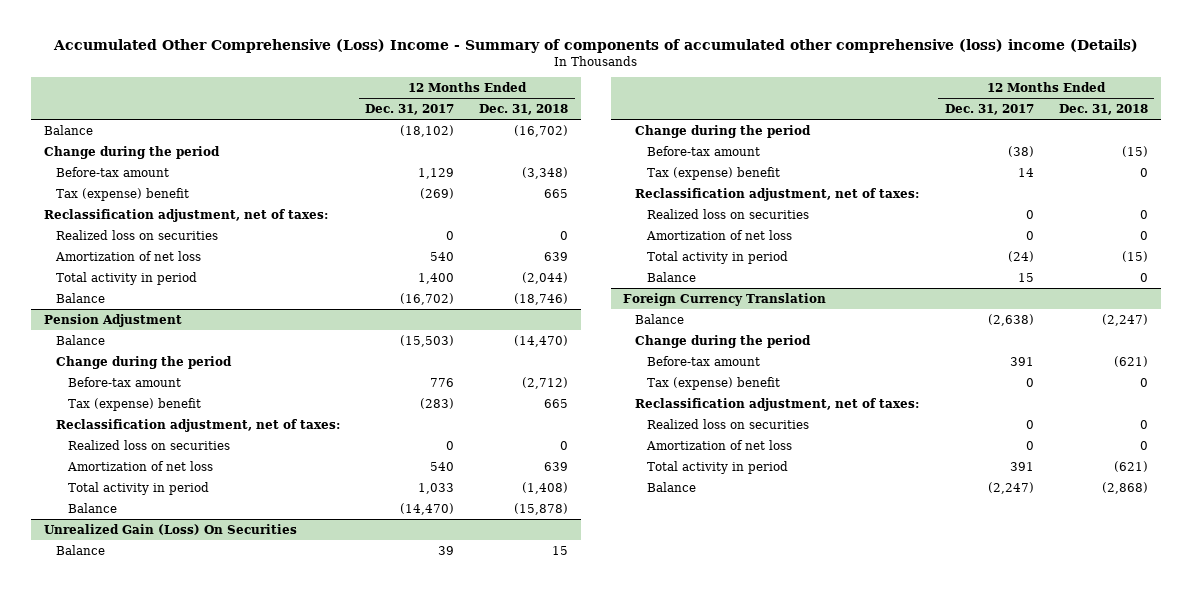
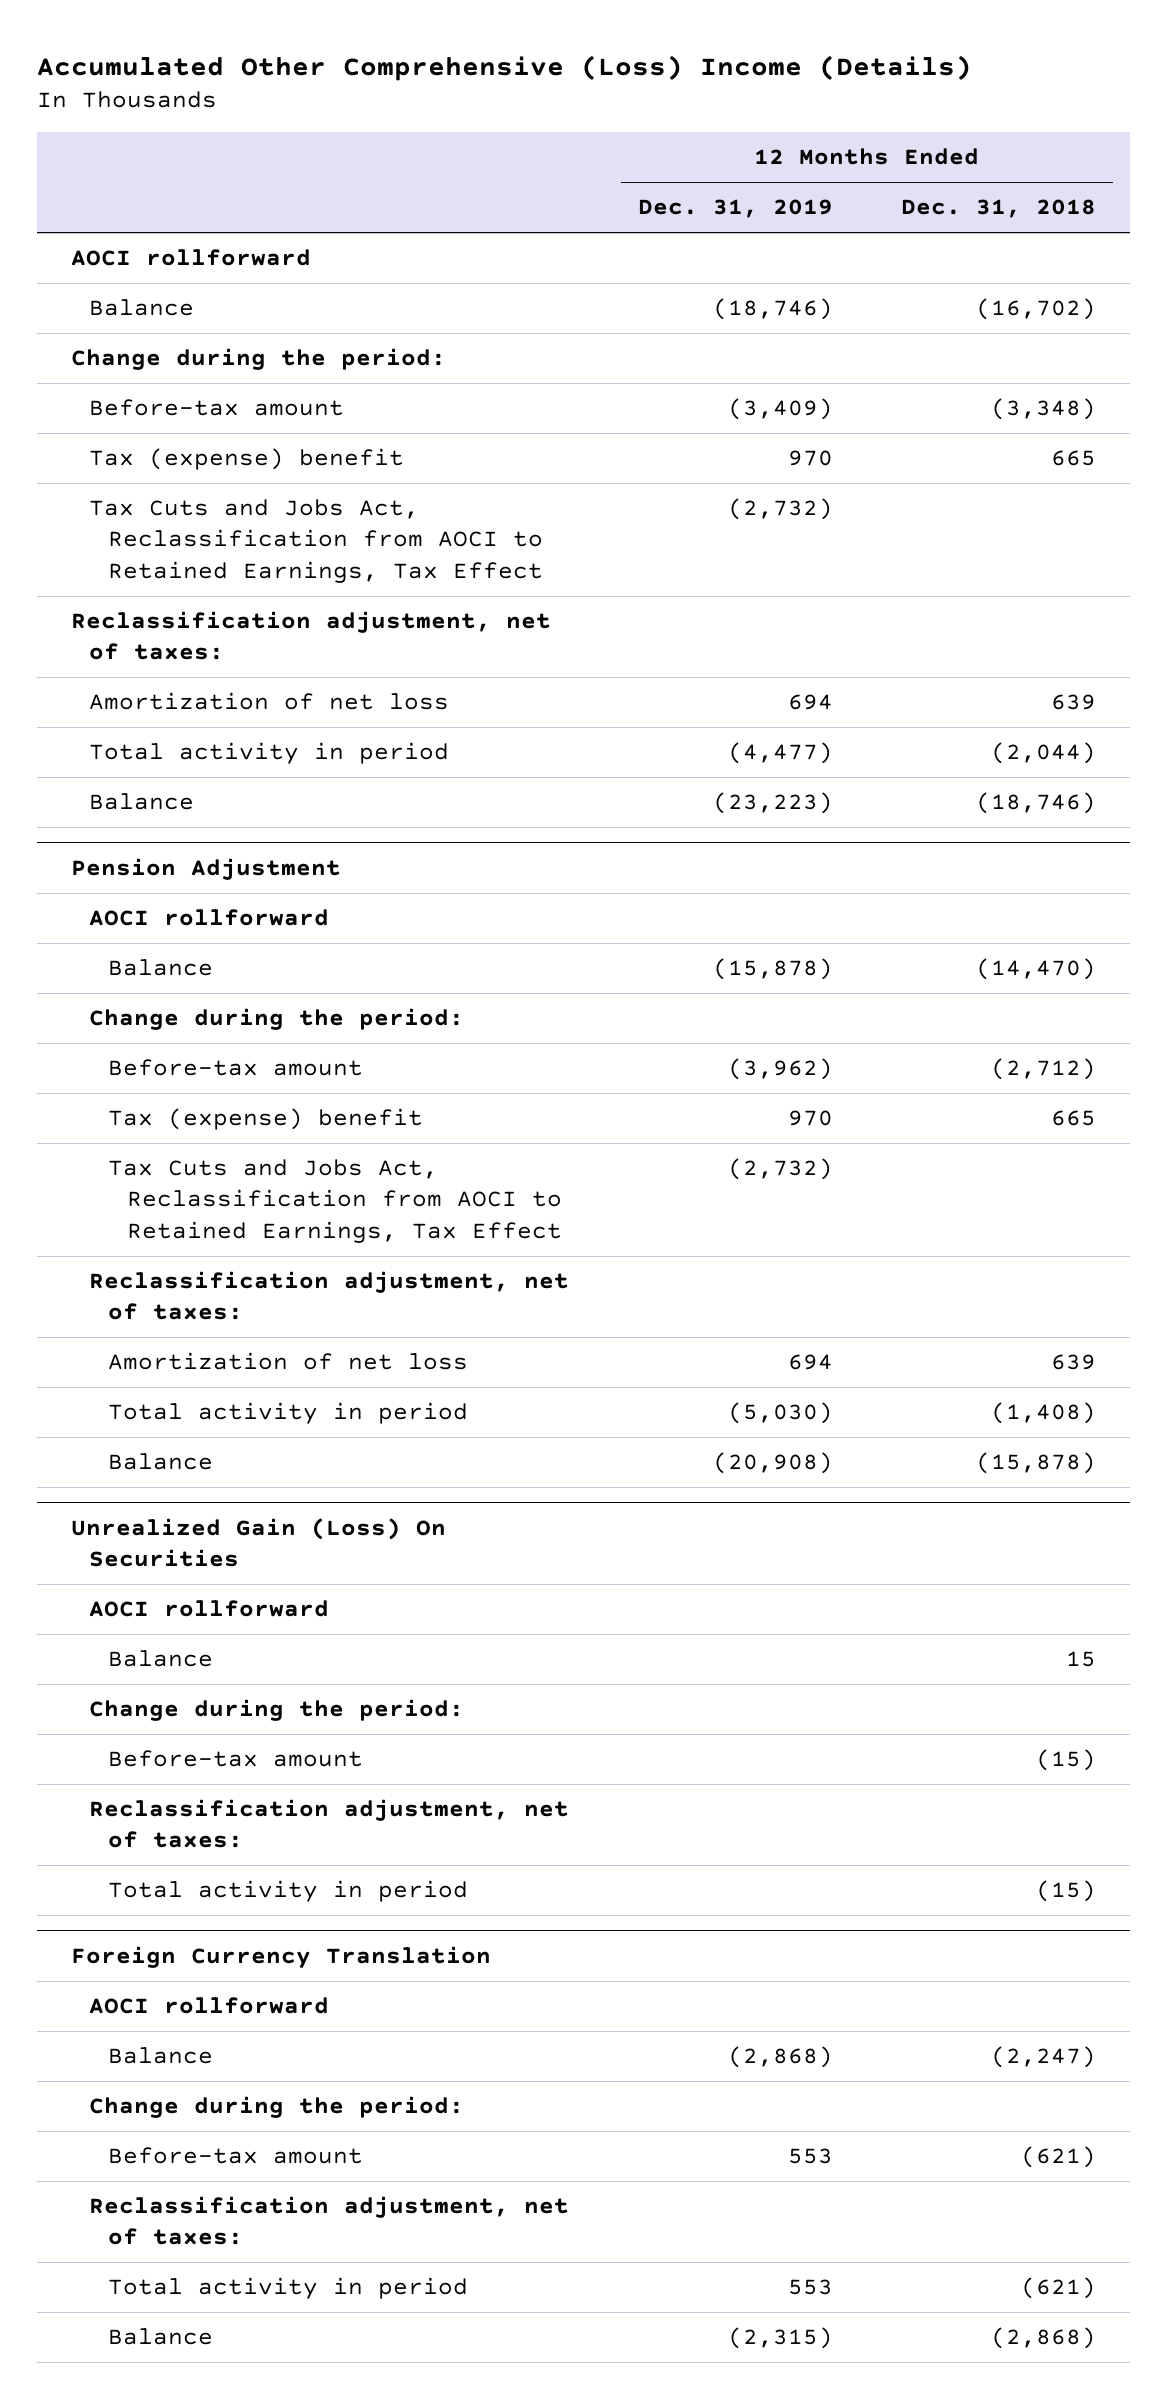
[52,38,1138,53] Accumulated Other Comprehensive (Loss) Income - Summary of components of accumulated other comprehensive (loss) income (Details) -> [36,54,972,81] Accumulated Other Comprehensive (Loss) Income (Details)
[364,104,454,116] Dec. 31, 2017 -> none
none -> [637,199,833,219] Dec. 31, 2019
none -> [70,249,311,267] AOCI rollforward
[43,145,220,159] Change during the period -> [70,348,446,371] Change during the period:
none -> [89,499,544,583] Tax Cuts and Jobs Act, Reclassification from AOCI to Retained Earnings, Tax Effect
[55,229,218,240] Realized loss on securities -> none
none -> [89,909,330,927] AOCI rollforward
[55,355,232,369] Change during the period -> [89,1008,465,1031] Change during the period:
none -> [108,1159,562,1243] Tax Cuts and Jobs Act, Reclassification from AOCI to Retained Earnings, Tax Effect
[67,439,230,450] Realized loss on securities -> none
none -> [89,1600,330,1618] AOCI rollforward
[635,124,812,138] Change during the period -> [89,1699,465,1722] Change during the period:
[647,166,781,180] Tax (expense) benefit -> none
[647,208,810,219] Realized loss on securities -> none
[646,229,793,240] Amortization of net loss -> none
[647,271,697,282] Balance -> none
none -> [89,1997,330,2015] AOCI rollforward
[635,334,812,348] Change during the period -> [89,2096,465,2119] Change during the period:
[647,376,781,390] Tax (expense) benefit -> none
[647,418,810,429] Realized loss on securities -> none
[646,439,793,450] Amortization of net loss -> none

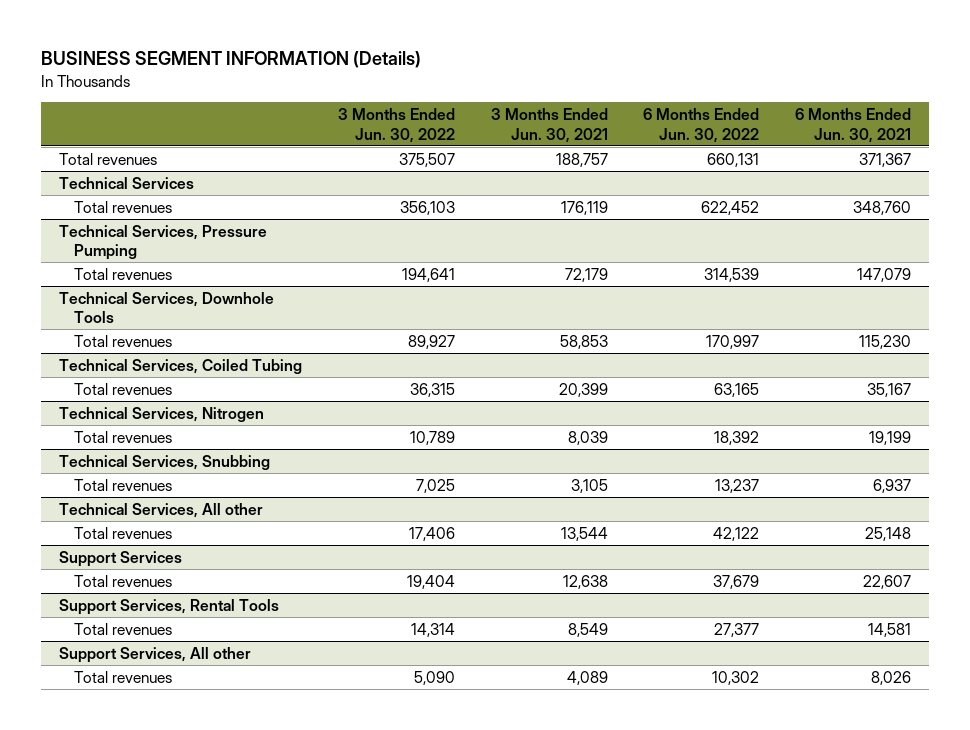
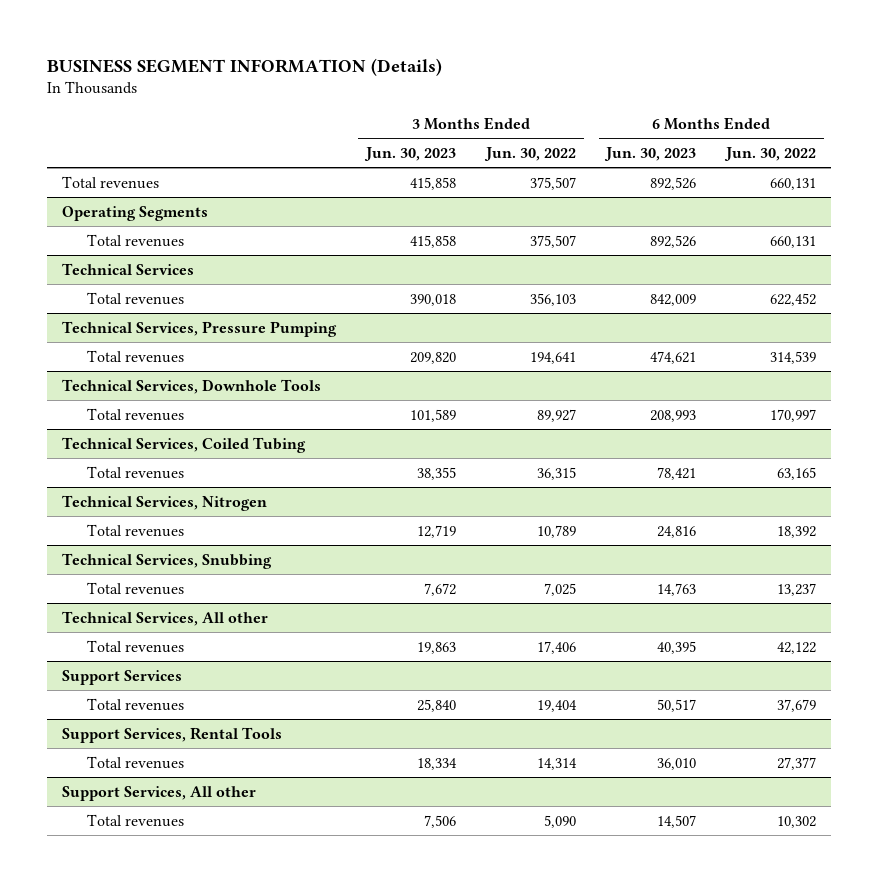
[490,107,608,143] 3 Months Ended Jun. 30, 2021 -> none
[795,107,912,143] 6 Months Ended Jun. 30, 2021 -> none
none -> [363,146,456,161] Jun. 30, 2023
none -> [604,146,697,161] Jun. 30, 2023
none -> [61,205,208,221] Operating Segments
none -> [86,233,184,247] Total revenues

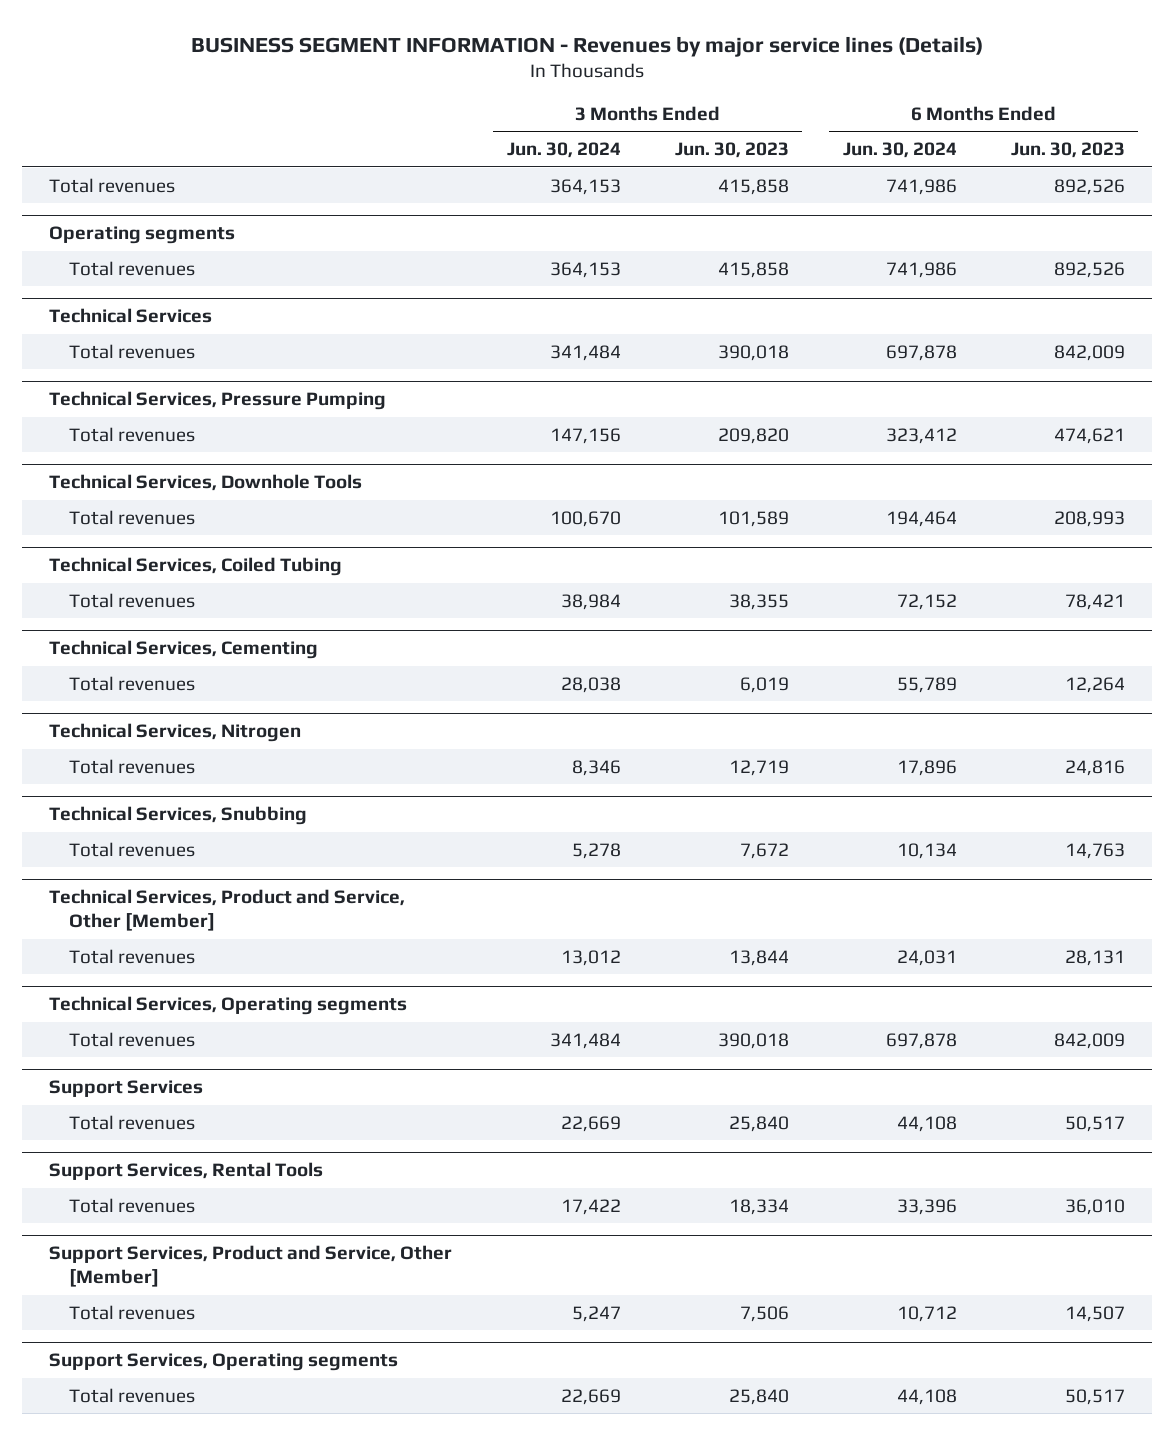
[46,57,442,76] BUSINESS SEGMENT INFORMATION (Details) -> [191,35,984,57] BUSINESS SEGMENT INFORMATION - Revenues by major service lines (Details)
[484,146,577,161] Jun. 30, 2022 -> none
[724,146,817,161] Jun. 30, 2022 -> none
none -> [506,142,621,159] Jun. 30, 2024
none -> [842,142,957,159] Jun. 30, 2024
[61,205,208,221] Operating Segments -> [49,225,236,244] Operating segments
none -> [49,639,319,659] Technical Services, Cementing
none -> [69,675,196,691] Total revenues
[61,610,268,626] Technical Services, All other -> none
none -> [49,888,406,932] Technical Services, Product and Service, Other [Member]
[416,641,456,654] 19,863 -> [728,949,789,966] 13,844
[657,640,697,654] 40,395 -> [1064,949,1125,966] 28,131
none -> [49,995,408,1015] Technical Services, Operating segments
none -> [69,1031,196,1047] Total revenues
[61,785,256,801] Support Services, All other -> none
none -> [49,1244,453,1288] Support Services, Product and Service, Other [Member]
none -> [49,1352,399,1371] Support Services, Operating segments
none -> [69,1387,196,1403] Total revenues

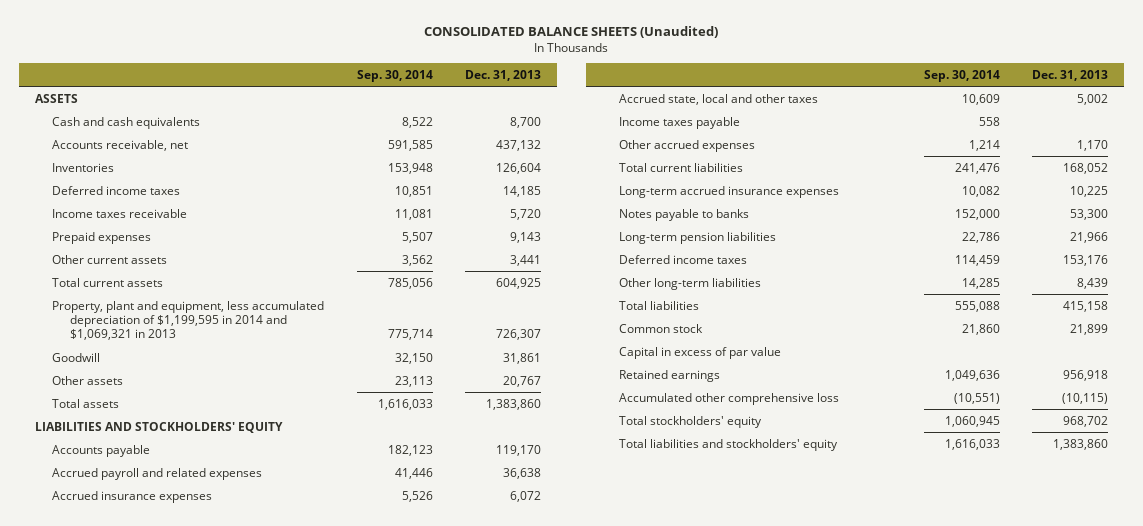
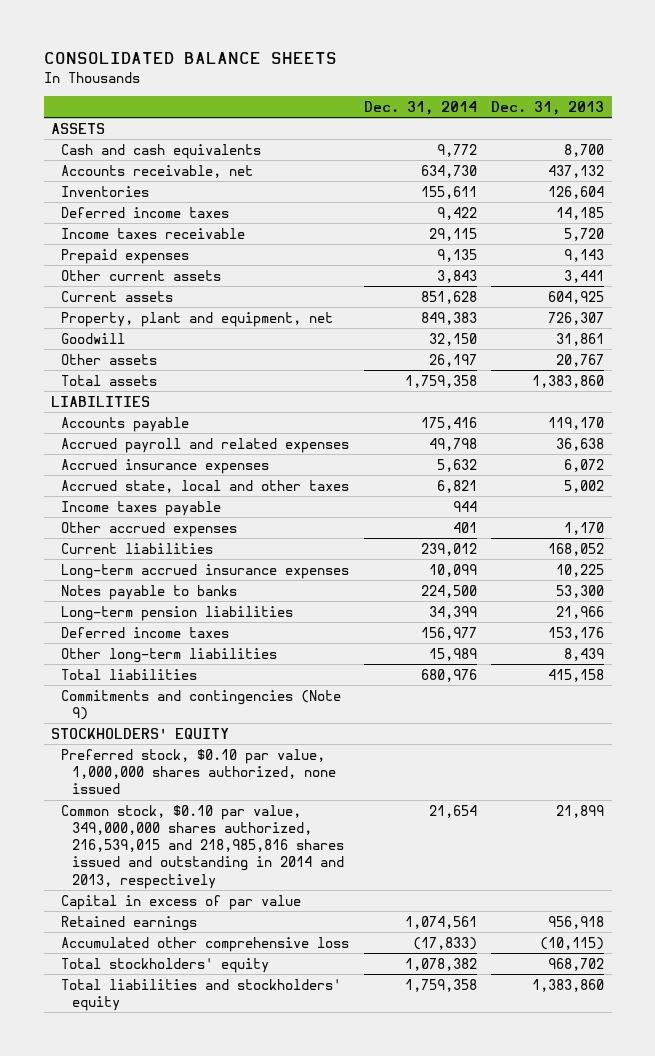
[424,26,719,39] CONSOLIDATED BALANCE SHEETS (Unaudited) -> [43,52,337,65] CONSOLIDATED BALANCE SHEETS
[356,69,433,82] Sep. 30, 2014 -> none
none -> [363,100,477,115] Dec. 31, 2014
[52,277,164,287] Total current assets -> [61,290,174,302] Current assets
[52,300,325,341] Property, plant and equipment, less accumulated depreciation of $1,199,595 in 2014 and $1,069,321 in 2013 -> [61,311,334,327] Property, plant and equipment, net
[34,421,283,433] LIABILITIES AND STOCKHOLDERS' EQUITY -> none
none -> [50,395,150,407] LIABILITIES
[619,162,744,172] Total current liabilities -> [61,542,214,554] Current liabilities
none -> [61,689,342,720] Commitments and contingencies (Note 9)
none -> [50,727,229,739] STOCKHOLDERS' EQUITY
none -> [61,748,336,795] Preferred stock, $0.10 par value, 1,000,000 shares authorized, none issued
[619,323,704,333] Common stock -> [61,804,344,889] Common stock, $0.10 par value, 349,000,000 shares authorized, 216,539,015 and 218,985,816 shares issued and outstanding in 2014 and 2013, respectively

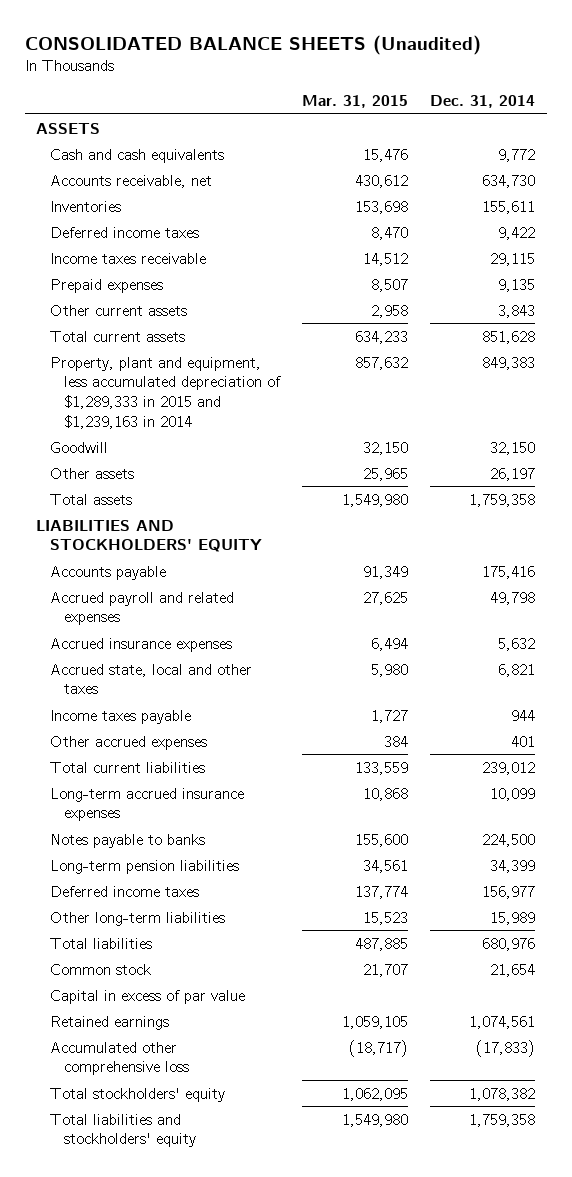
[43,52,337,65] CONSOLIDATED BALANCE SHEETS -> [24,34,481,55] CONSOLIDATED BALANCE SHEETS (Unaudited)
[491,100,605,115] Dec. 31, 2013 -> none
none -> [302,95,409,109] Mar. 31, 2015
[61,290,174,302] Current assets -> [49,330,185,342] Total current assets
[61,311,334,327] Property, plant and equipment, net -> [49,356,281,429] Property, plant and equipment, less accumulated depreciation of $1,289,333 in 2015 and $1,239,163 in 2014
[50,395,150,407] LIABILITIES -> none
none -> [36,519,262,553] LIABILITIES AND STOCKHOLDERS' EQUITY
[61,542,214,554] Current liabilities -> [49,761,205,773] Total current liabilities
[61,689,342,720] Commitments and contingencies (Note 9) -> none
[50,727,229,739] STOCKHOLDERS' EQUITY -> none
[61,748,336,795] Preferred stock, $0.10 par value, 1,000,000 shares authorized, none issued -> none
[61,804,344,889] Common stock, $0.10 par value, 349,000,000 shares authorized, 216,539,015 and 218,985,816 shares issued and outstanding in 2014 and 2013, respectively -> [49,963,151,975] Common stock

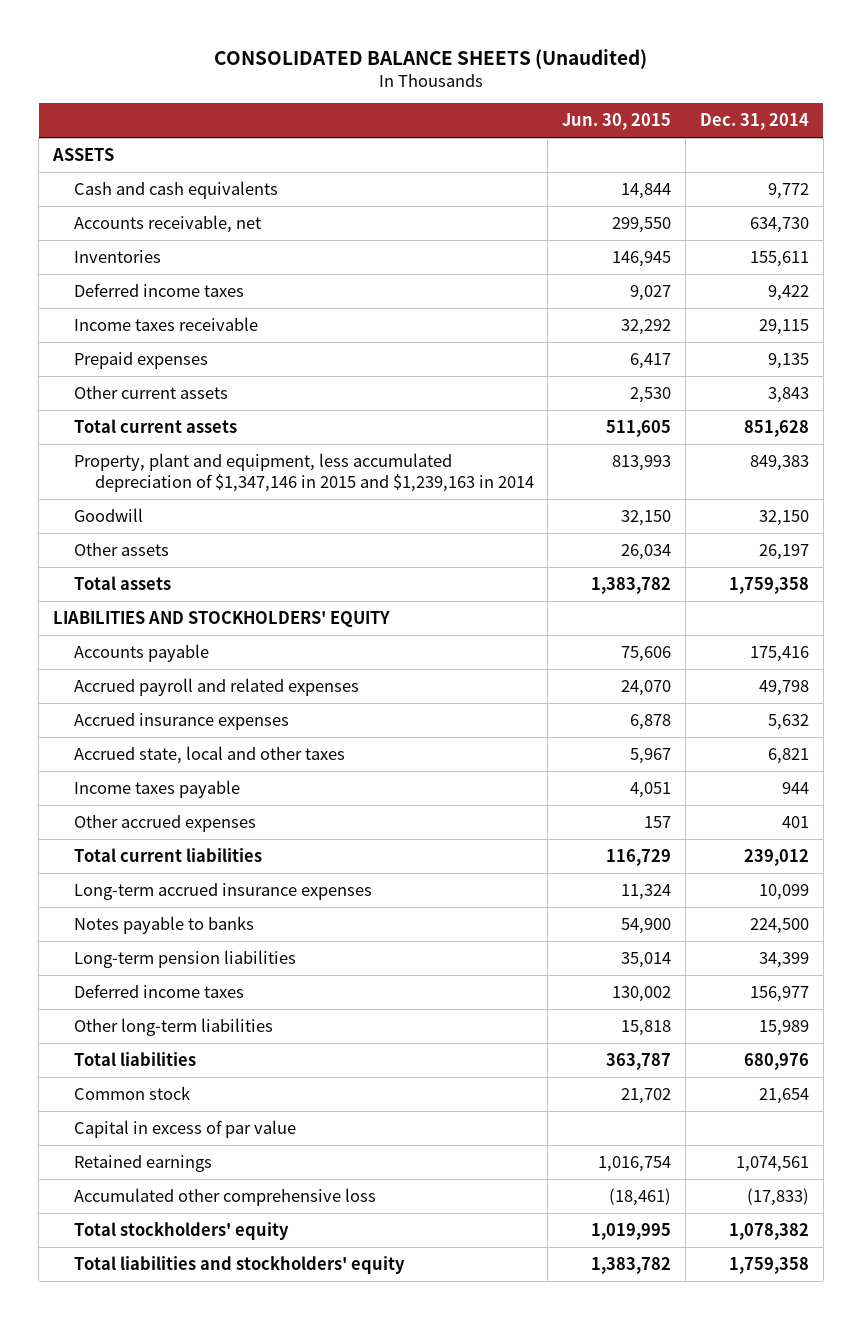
[302,95,409,109] Mar. 31, 2015 -> none
none -> [562,113,672,131] Jun. 30, 2015
[49,356,281,429] Property, plant and equipment, less accumulated depreciation of $1,289,333 in 2015 and $1,239,163 in 2014 -> [73,452,534,493] Property, plant and equipment, less accumulated depreciation of $1,347,146 in 2015 and $1,239,163 in 2014

